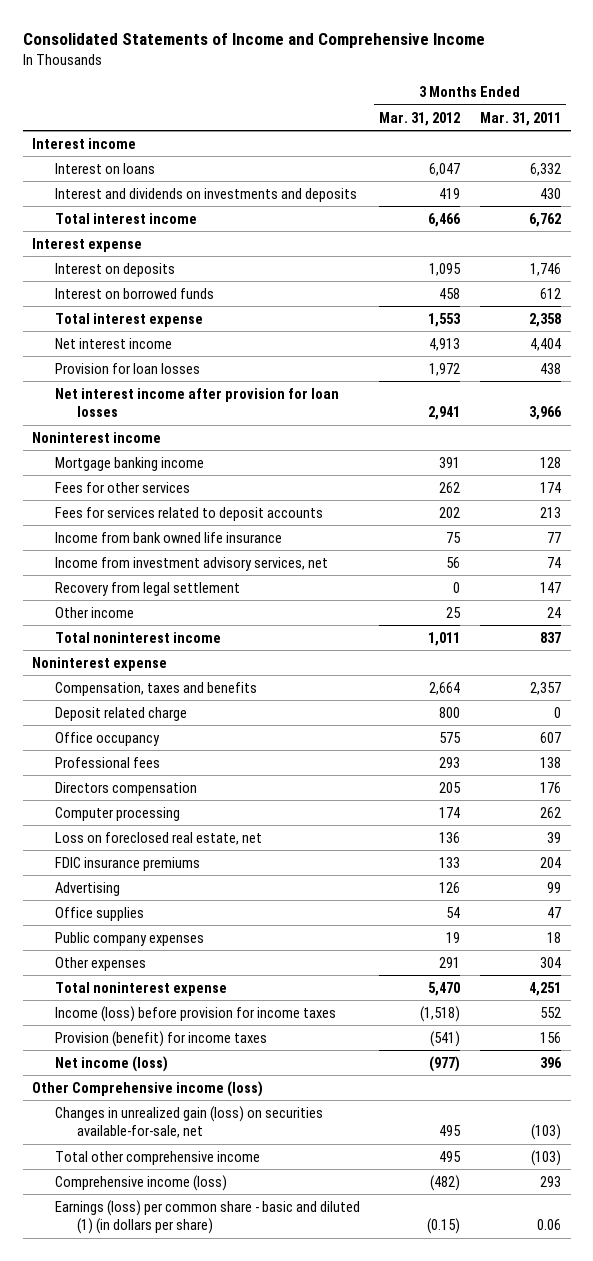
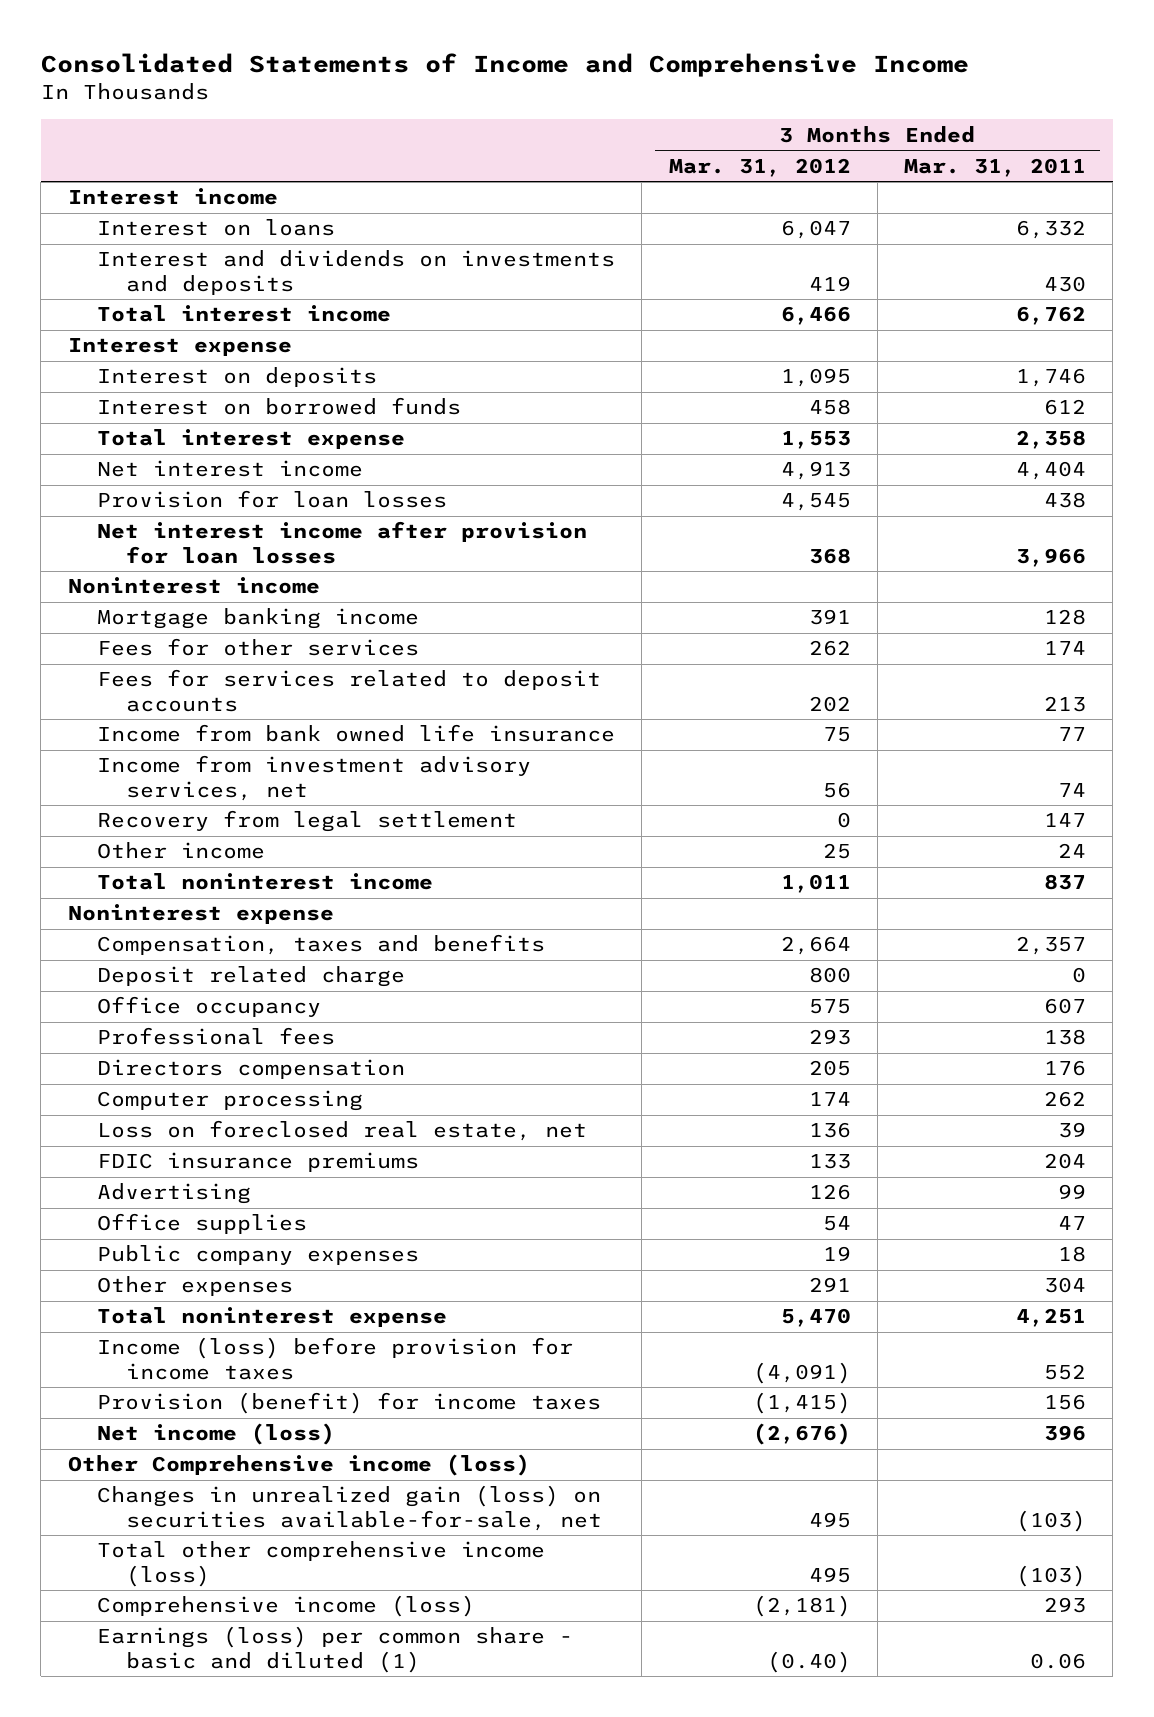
[429,362,461,376] 1,972 -> [780,493,851,512] 4,545
[428,406,461,421] 2,941 -> [808,548,851,565] 368
[420,1005,461,1022] (1,518) -> [752,1362,851,1385] (4,091)
[430,1030,461,1047] (541) -> [752,1392,851,1415] (1,415)
[429,1055,461,1072] (977) -> [752,1423,851,1446] (2,676)
[54,1150,260,1165] Total other comprehensive income -> [96,1541,545,1588] Total other comprehensive income (loss)
[430,1174,461,1191] (482) -> [752,1595,851,1618] (2,181)
[54,1199,360,1235] Earnings (loss) per common share - basic and diluted (1) (in dollars per share) -> [96,1626,573,1674] Earnings (loss) per common share - basic and diluted (1)
[427,1218,461,1235] (0.15) -> [766,1651,851,1674] (0.40)

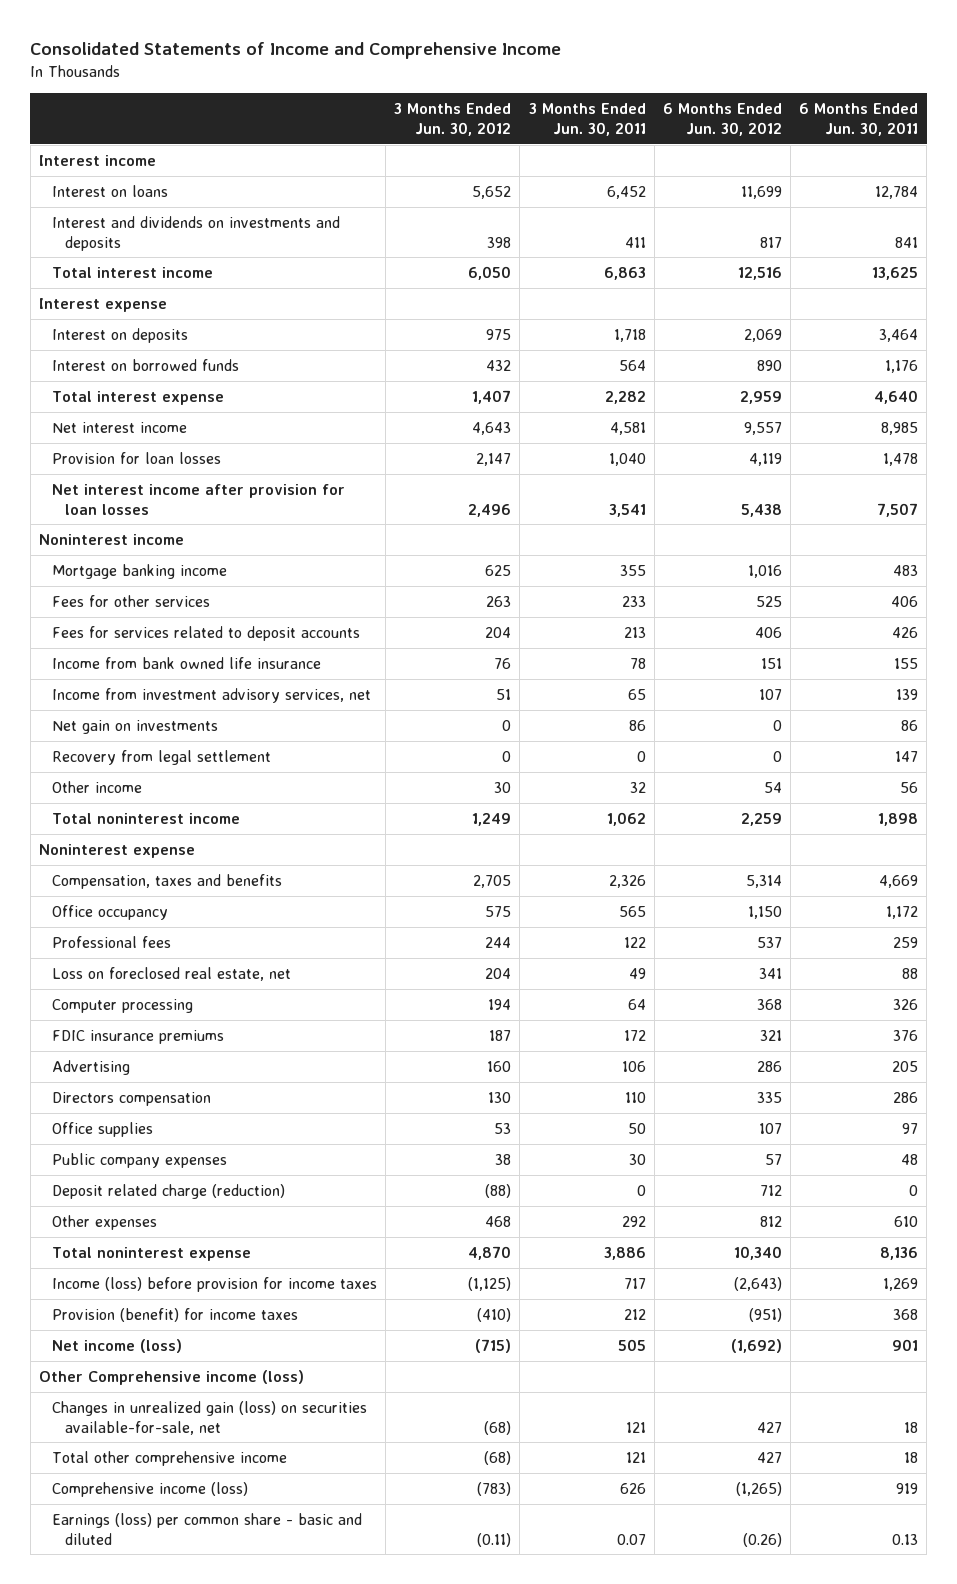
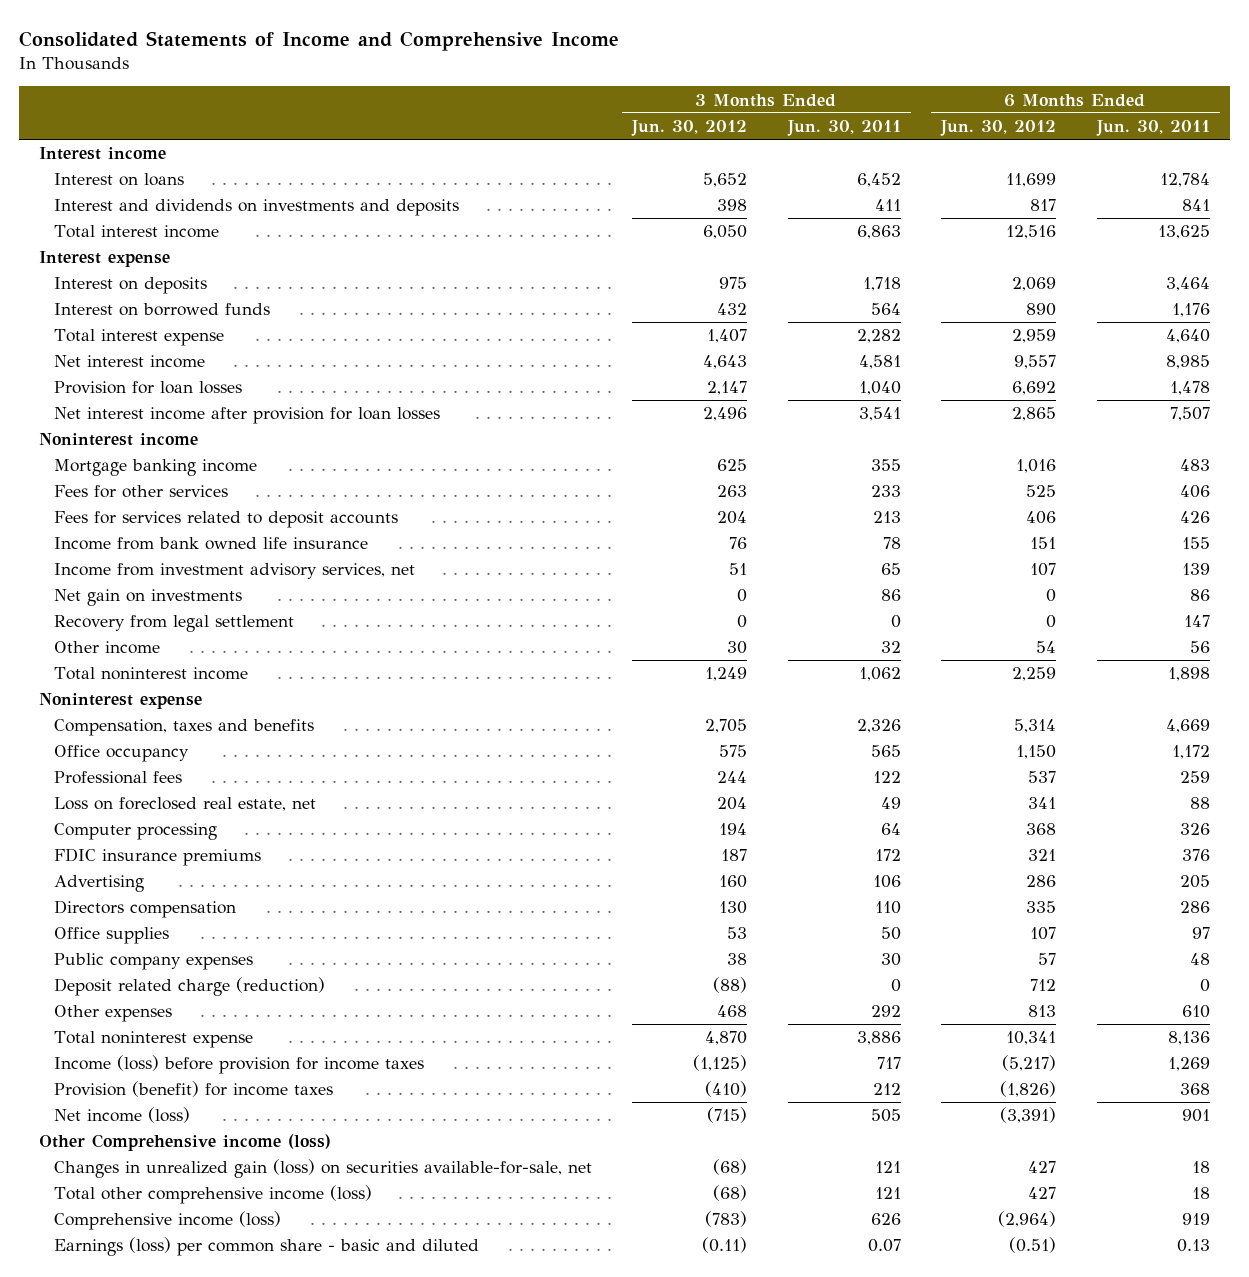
[748,452,782,466] 4,119 -> [1012,381,1057,396] 6,692
[740,503,782,517] 5,438 -> [1012,407,1057,422] 2,865
[759,1215,782,1227] 812 -> [1028,1005,1057,1018] 813
[733,1245,782,1260] 10,340 -> [1006,1031,1057,1046] 10,341
[733,1276,782,1291] (2,643) -> [1002,1055,1057,1072] (5,217)
[748,1307,782,1322] (951) -> [1000,1081,1057,1098] (1,826)
[730,1338,782,1353] (1,692) -> [1000,1107,1057,1124] (3,391)
[51,1450,287,1466] Total other comprehensive income -> [53,1185,372,1205] Total other comprehensive income (loss)
[735,1481,782,1496] (1,265) -> [998,1211,1057,1228] (2,964)
[742,1532,782,1547] (0.26) -> [1009,1237,1057,1254] (0.51)

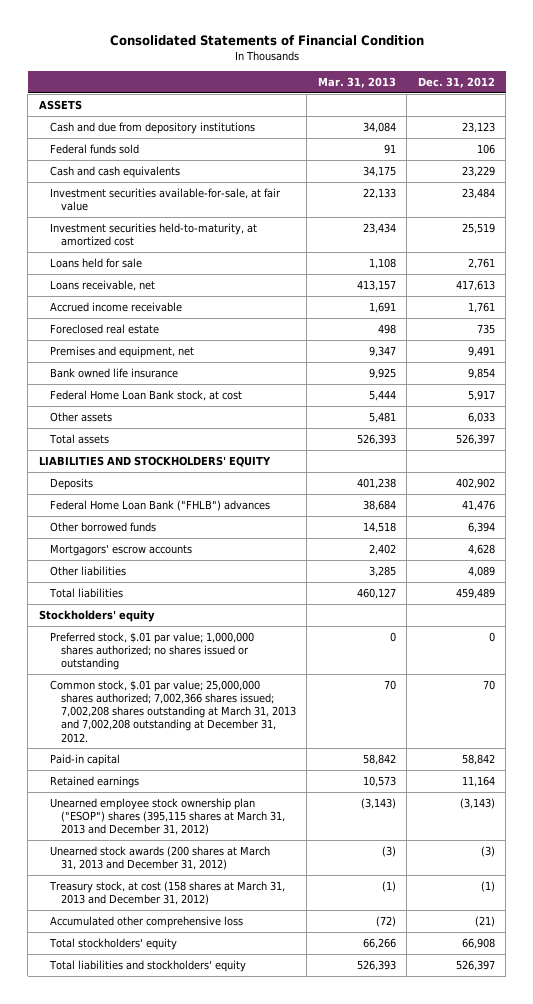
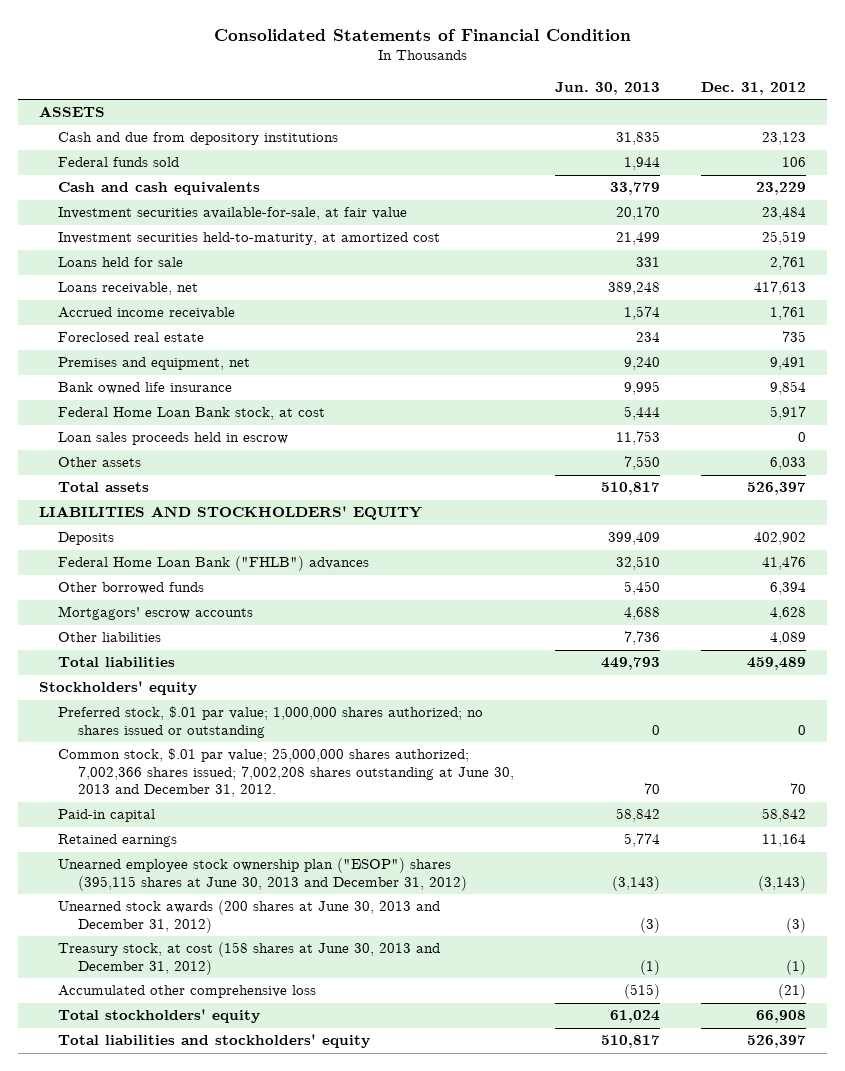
[317,77,396,89] Mar. 31, 2013 -> none
none -> [555,81,661,95] Jun. 30, 2013
none -> [58,432,289,446] Loan sales proceeds held in escrow
[49,679,296,743] Common stock, $.01 par value; 25,000,000 shares authorized; 7,002,366 shares issued; 7,002,208 shares outstanding at March 31, 2013 and 7,002,208 outstanding at December 31, 2012. -> [58,748,514,798] Common stock, $.01 par value; 25,000,000 shares authorized; 7,002,366 shares issued; 7,002,208 shares outstanding at June 30, 2013 and December 31, 2012.
[49,797,285,836] Unearned employee stock ownership plan ("ESOP") shares (395,115 shares at March 31, 2013 and December 31, 2012) -> [58,858,467,891] Unearned employee stock ownership plan ("ESOP") shares (395,115 shares at June 30, 2013 and December 31, 2012)
[49,845,270,871] Unearned stock awards (200 shares at March 31, 2013 and December 31, 2012) -> [58,900,441,933] Unearned stock awards (200 shares at June 30, 2013 and December 31, 2012)
[48,880,285,906] Treasury stock, at cost (158 shares at March 31, 2013 and December 31, 2012) -> [58,942,441,975] Treasury stock, at cost (158 shares at June 30, 2013 and December 31, 2012)

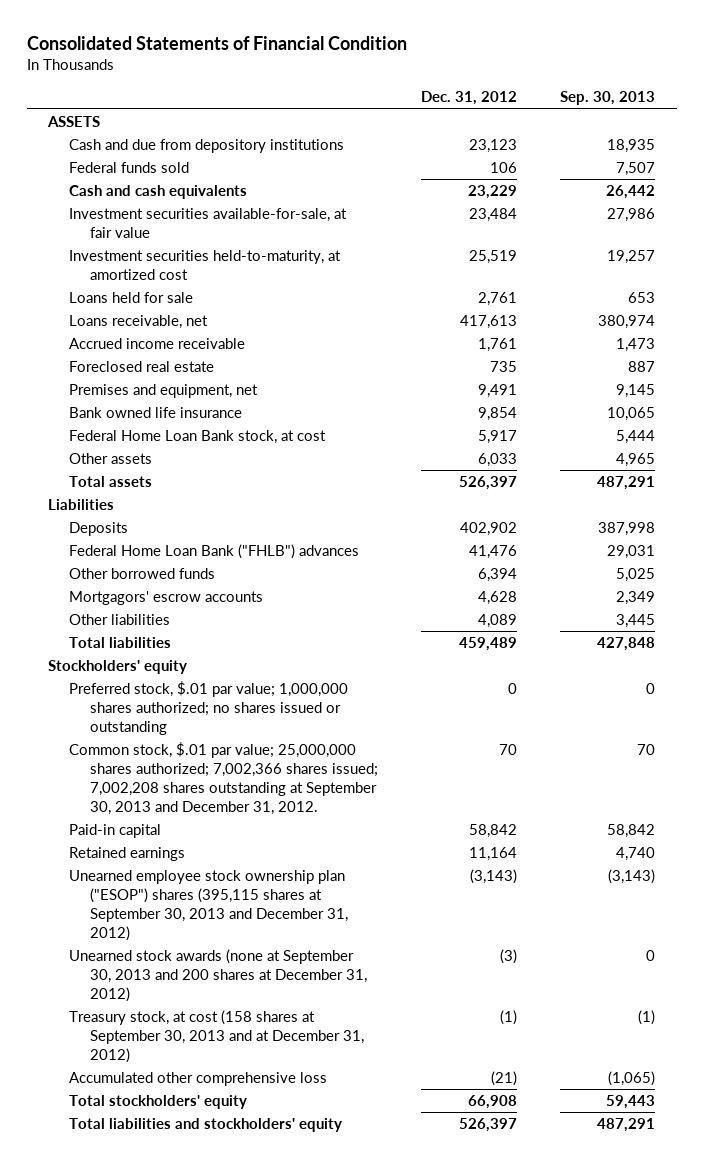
[555,81,661,95] Jun. 30, 2013 -> none
none -> [559,91,655,106] Sep. 30, 2013
[58,432,289,446] Loan sales proceeds held in escrow -> none
[38,506,422,521] LIABILITIES AND STOCKHOLDERS' EQUITY -> none
none -> [48,498,115,510] Liabilities
[58,748,514,798] Common stock, $.01 par value; 25,000,000 shares authorized; 7,002,366 shares issued; 7,002,208 shares outstanding at June 30, 2013 and December 31, 2012. -> [68,741,378,816] Common stock, $.01 par value; 25,000,000 shares authorized; 7,002,366 shares issued; 7,002,208 shares outstanding at September 30, 2013 and December 31, 2012.
[58,858,467,891] Unearned employee stock ownership plan ("ESOP") shares (395,115 shares at June 30, 2013 and December 31, 2012) -> [68,869,348,942] Unearned employee stock ownership plan ("ESOP") shares (395,115 shares at September 30, 2013 and December 31, 2012)
[58,900,441,933] Unearned stock awards (200 shares at June 30, 2013 and December 31, 2012) -> [68,948,367,1003] Unearned stock awards (none at September 30, 2013 and 200 shares at December 31, 2012)
[58,942,441,975] Treasury stock, at cost (158 shares at June 30, 2013 and December 31, 2012) -> [68,1009,364,1064] Treasury stock, at cost (158 shares at September 30, 2013 and at December 31, 2012)

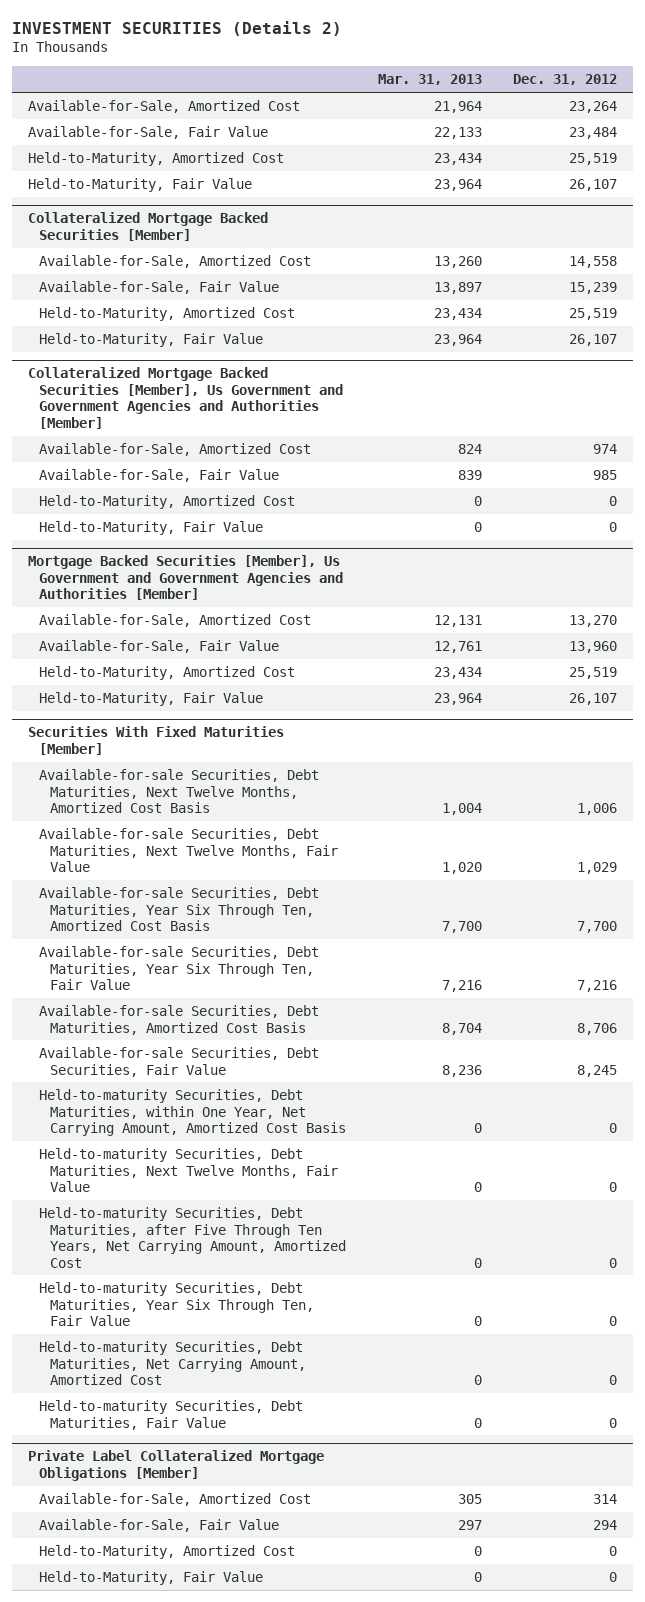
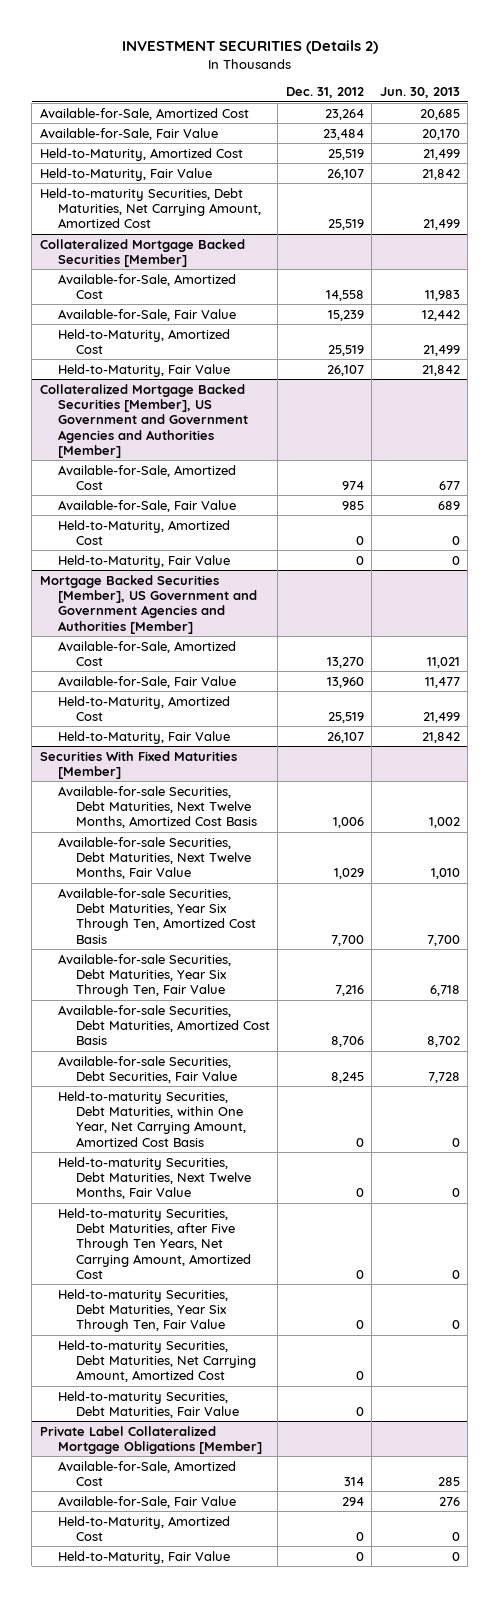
[377,74,482,86] Mar. 31, 2013 -> none
none -> [379,87,460,99] Jun. 30, 2013
none -> [39,187,261,229] Held-to-maturity Securities, Debt Maturities, Net Carrying Amount, Amortized Cost
[27,367,343,429] Collateralized Mortgage Backed Securities [Member], Us Government and Government Agencies and Authorities [Member] -> [39,383,248,458] Collateralized Mortgage Backed Securities [Member], US Government and Government Agencies and Authorities [Member]
[27,555,343,601] Mortgage Backed Securities [Member], Us Government and Government Agencies and Authorities [Member] -> [39,574,257,634] Mortgage Backed Securities [Member], US Government and Government Agencies and Authorities [Member]

